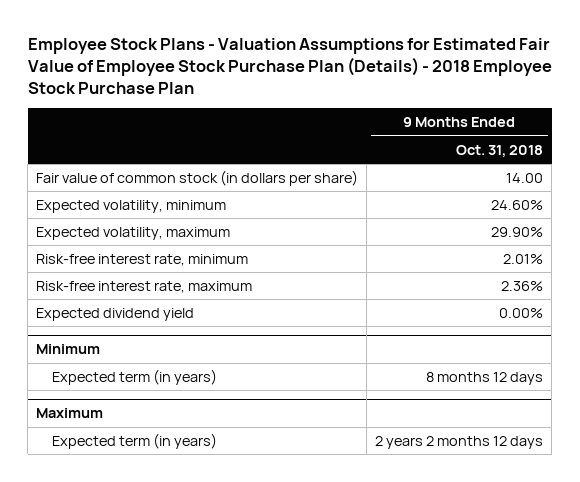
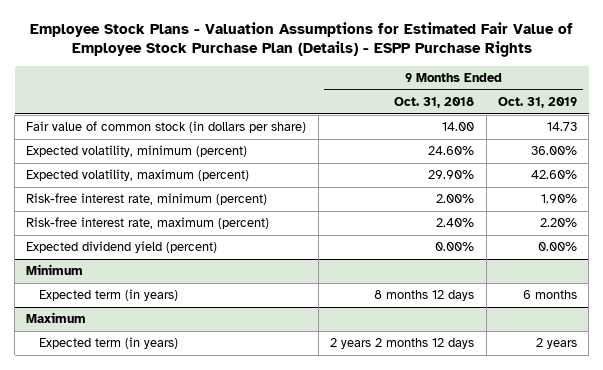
[27,37,552,95] Employee Stock Plans - Valuation Assumptions for Estimated Fair Value of Employee Stock Purchase Plan (Details) - 2018 Employee Stock Purchase Plan -> [29,22,573,58] Employee Stock Plans - Valuation Assumptions for Estimated Fair Value of Employee Stock Purchase Plan (Details) - ESPP Purchase Rights
none -> [497,96,577,108] Oct. 31, 2019
[36,199,227,213] Expected volatility, minimum -> [26,145,248,158] Expected volatility, minimum (percent)
[36,226,231,240] Expected volatility, maximum -> [26,169,250,182] Expected volatility, maximum (percent)
[36,253,249,266] Risk-free interest rate, minimum -> [26,193,268,206] Risk-free interest rate, minimum (percent)
[503,253,544,264] 2.01% -> [436,194,475,204] 2.00%
[36,280,253,293] Risk-free interest rate, maximum -> [26,217,270,230] Risk-free interest rate, maximum (percent)
[501,280,544,291] 2.36% -> [436,218,475,228] 2.40%
[36,307,195,321] Expected dividend yield -> [26,241,218,254] Expected dividend yield (percent)

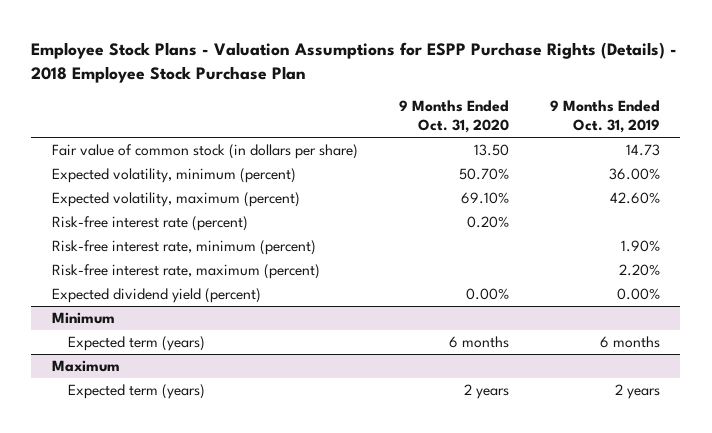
[29,22,573,58] Employee Stock Plans - Valuation Assumptions for Estimated Fair Value of Employee Stock Purchase Plan (Details) - ESPP Purchase Rights -> [31,42,678,84] Employee Stock Plans - Valuation Assumptions for ESPP Purchase Rights (Details) - 2018 Employee Stock Purchase Plan
[394,96,475,108] Oct. 31, 2018 -> none
none -> [398,100,509,134] 9 Months Ended Oct. 31, 2020
none -> [51,215,248,231] Risk-free interest rate (percent)
[38,289,178,302] Expected term (in years) -> [67,335,205,351] Expected term (years)
[38,337,178,350] Expected term (in years) -> [67,383,205,399] Expected term (years)

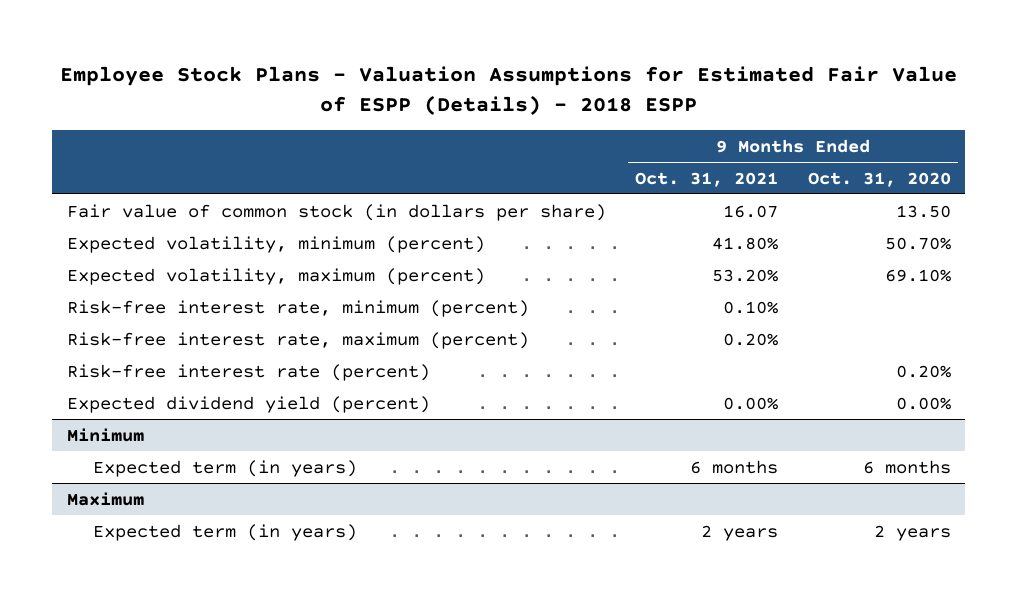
[31,42,678,84] Employee Stock Plans - Valuation Assumptions for ESPP Purchase Rights (Details) - 2018 Employee Stock Purchase Plan -> [59,66,957,116] Employee Stock Plans - Valuation Assumptions for Estimated Fair Value of ESPP (Details) - 2018 ESPP
[549,100,660,134] 9 Months Ended Oct. 31, 2019 -> none
none -> [635,171,779,187] Oct. 31, 2021
[51,215,248,231] Risk-free interest rate (percent) -> [66,363,430,381] Risk-free interest rate (percent)
[67,335,205,351] Expected term (years) -> [92,459,357,477] Expected term (in years)
[67,383,205,399] Expected term (years) -> [92,523,357,541] Expected term (in years)

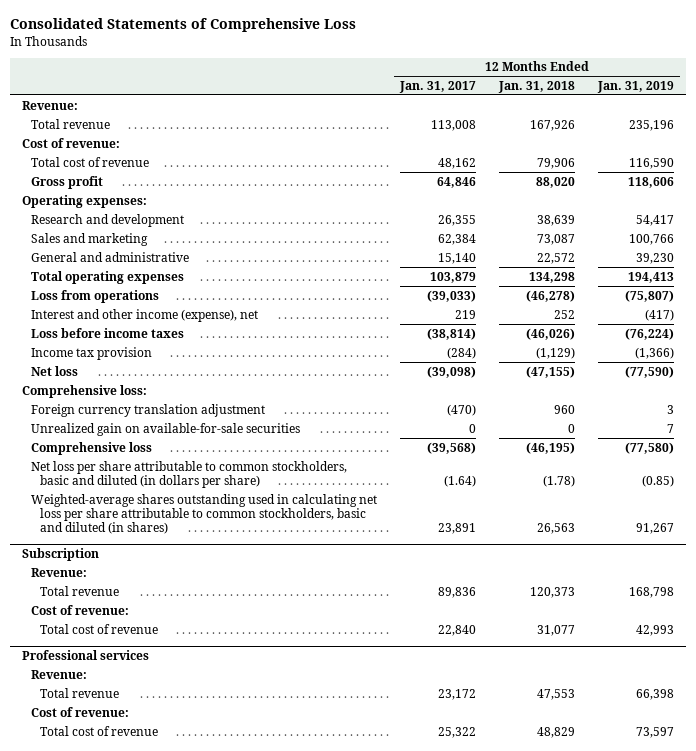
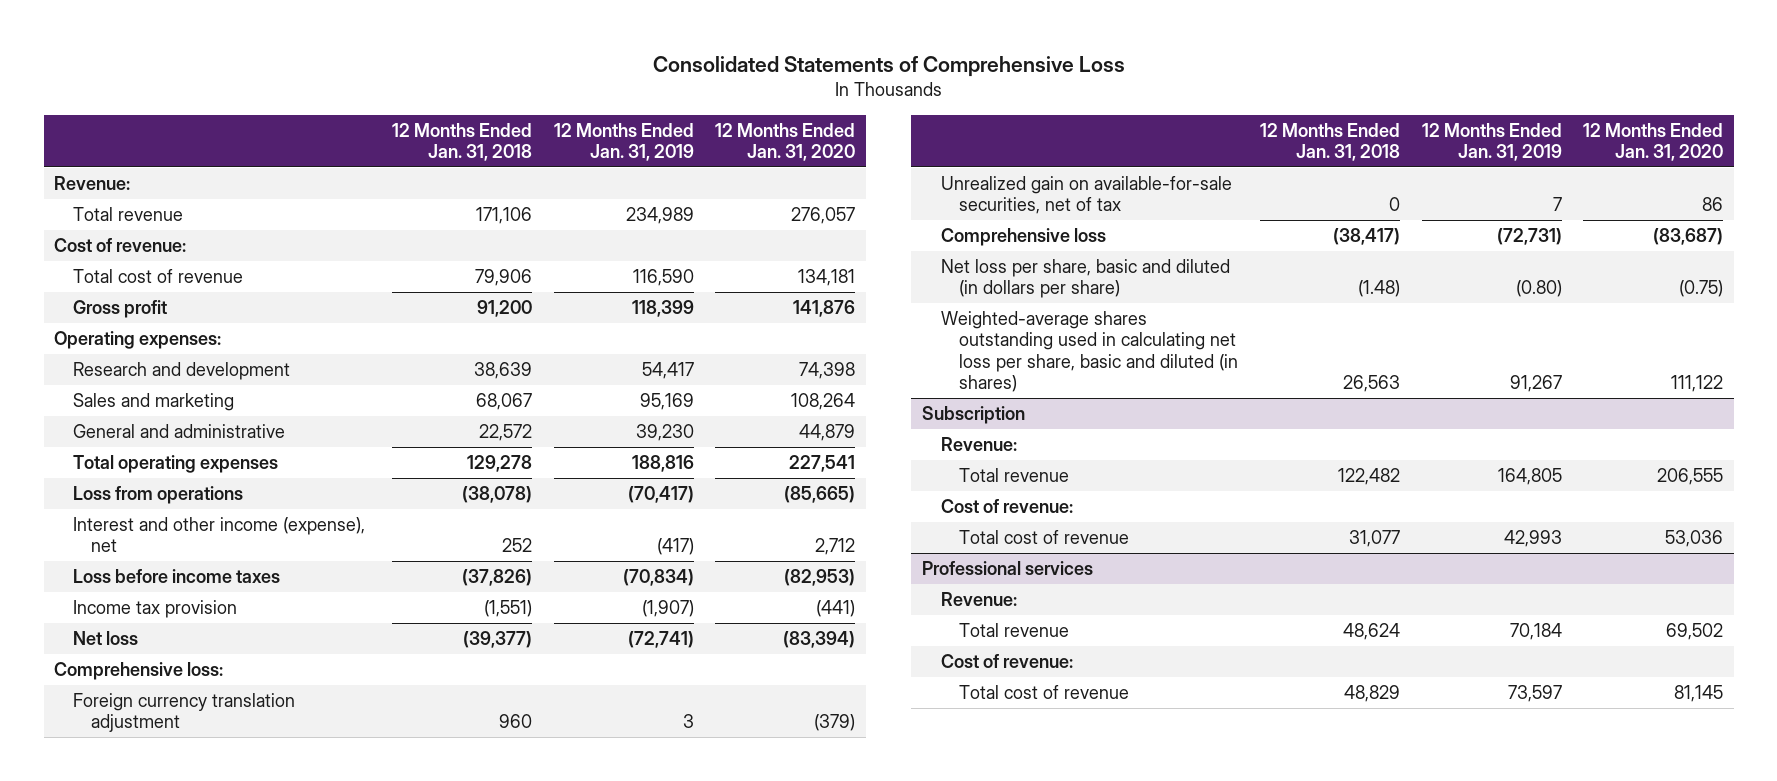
[399,81,477,94] Jan. 31, 2017 -> none
none -> [715,122,856,162] 12 Months Ended Jan. 31, 2020
[530,119,576,131] 167,926 -> [475,207,532,225] 171,106
[629,119,675,131] 235,196 -> [625,207,694,225] 234,989
[536,176,576,188] 88,020 -> [476,300,532,318] 91,200
[628,176,675,188] 118,606 -> [631,300,694,318] 118,399
[537,233,576,245] 73,087 -> [475,393,532,411] 68,067
[629,233,675,245] 100,766 -> [639,393,694,411] 95,169
[529,271,576,283] 134,298 -> [466,455,532,473] 129,278
[628,271,675,283] 194,413 -> [631,455,694,473] 188,816
[526,289,576,302] (46,278) -> [461,486,532,504] (38,078)
[625,289,675,302] (75,807) -> [627,486,694,504] (70,417)
[526,327,576,340] (46,026) -> [461,569,532,587] (37,826)
[625,327,675,340] (76,224) -> [622,569,694,587] (70,834)
[536,346,576,359] (1,129) -> [483,600,532,618] (1,551)
[635,346,675,359] (1,366) -> [641,600,694,618] (1,907)
[526,365,576,378] (47,155) -> [462,631,532,649] (39,377)
[625,365,675,378] (77,590) -> [627,631,694,649] (72,741)
[31,422,301,436] Unrealized gain on available-for-sale securities -> [940,176,1232,215] Unrealized gain on available-for-sale securities, net of tax
[526,441,576,454] (46,195) -> [1332,228,1400,246] (38,417)
[625,441,675,454] (77,580) -> [1496,228,1562,246] (72,731)
[31,460,348,488] Net loss per share attributable to common stockholders, basic and diluted (in dollars per share) -> [940,259,1230,299] Net loss per share, basic and diluted (in dollars per share)
[543,474,576,487] (1.78) -> [1357,280,1400,298] (1.48)
[642,474,675,487] (0.85) -> [1515,280,1562,298] (0.80)
[31,493,378,535] Weighted-average shares outstanding used in calculating net loss per share attributable to common stockholders, basic and diluted (in shares) -> [940,311,1239,393] Weighted-average shares outstanding used in calculating net loss per share, basic and diluted (in shares)
[530,586,576,598] 120,373 -> [1337,468,1400,486] 122,482
[629,586,675,598] 168,798 -> [1497,468,1562,486] 164,805
[537,688,576,700] 47,553 -> [1342,623,1400,641] 48,624
[636,688,675,700] 66,398 -> [1509,623,1562,641] 70,184

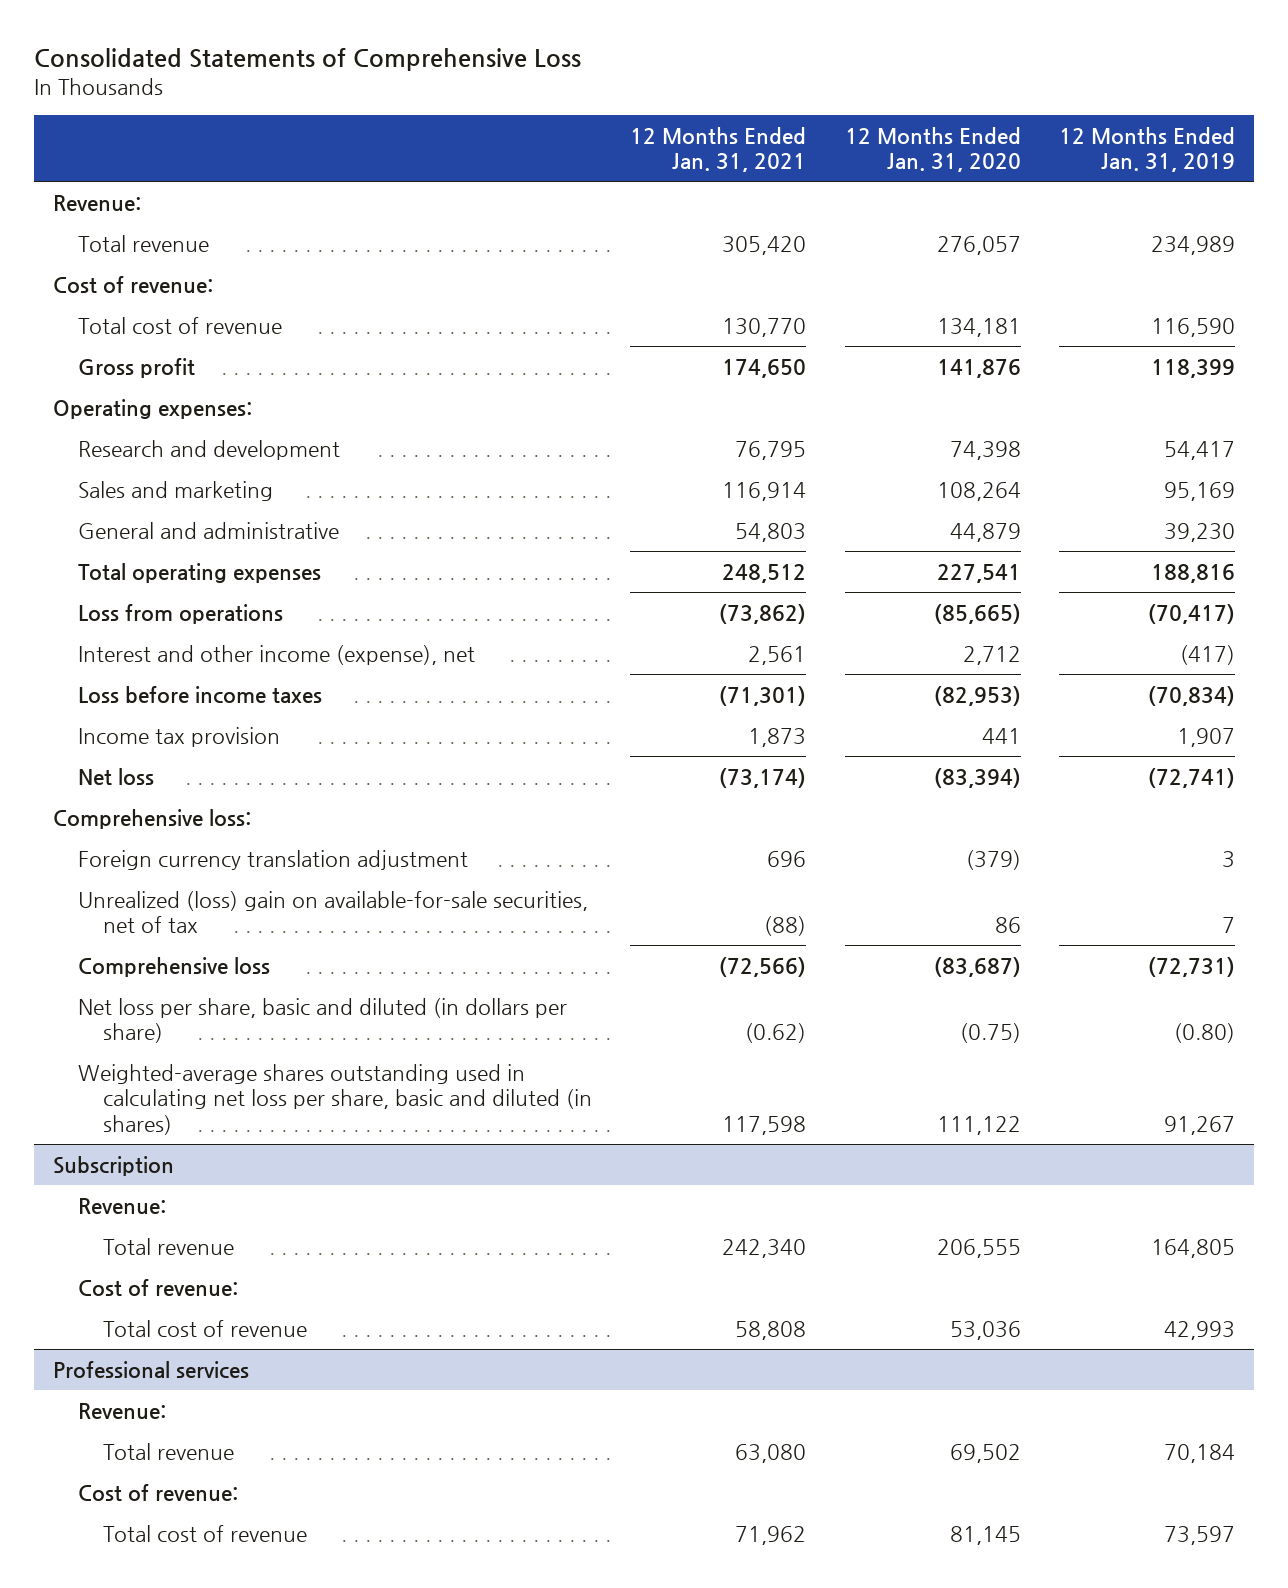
[391,122,532,162] 12 Months Ended Jan. 31, 2018 -> none
none -> [630,126,807,173] 12 Months Ended Jan. 31, 2021
[641,600,694,618] (1,907) -> [1176,727,1235,747] 1,907
[816,600,856,618] (441) -> [981,727,1021,744] 441
[940,176,1232,215] Unrealized gain on available-for-sale securities, net of tax -> [78,890,589,934] Unrealized (loss) gain on available-for-sale securities, net of tax

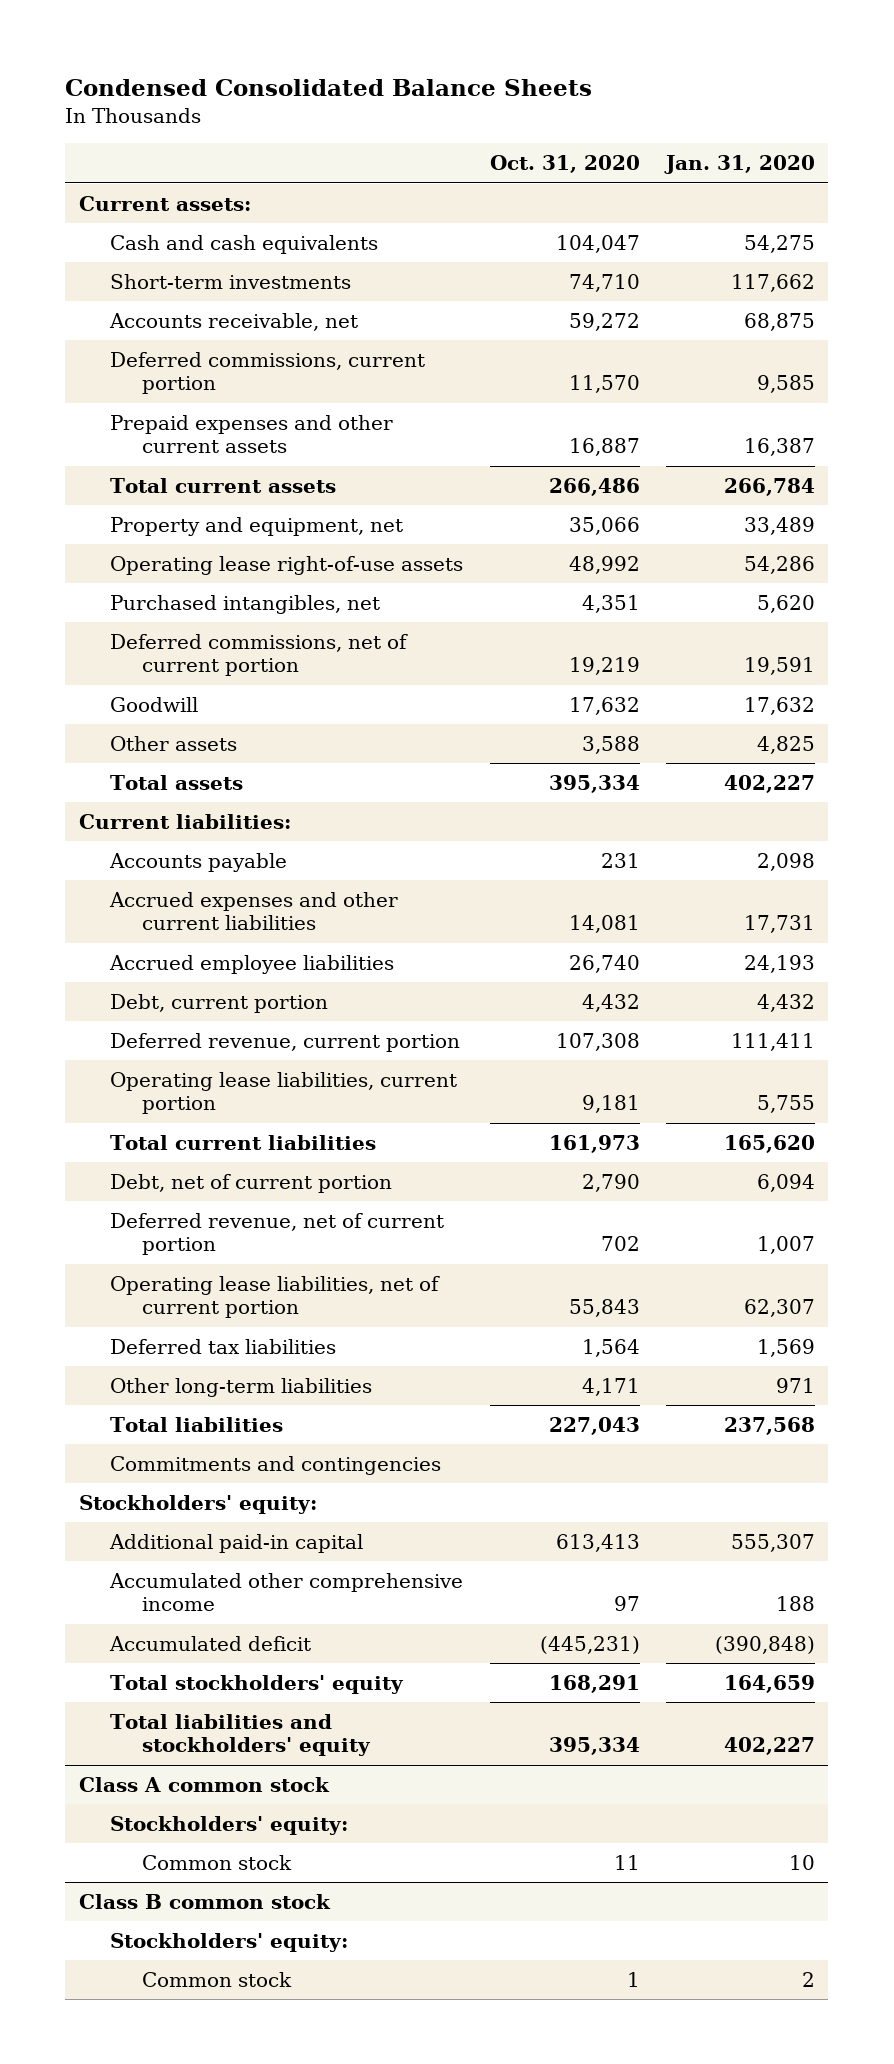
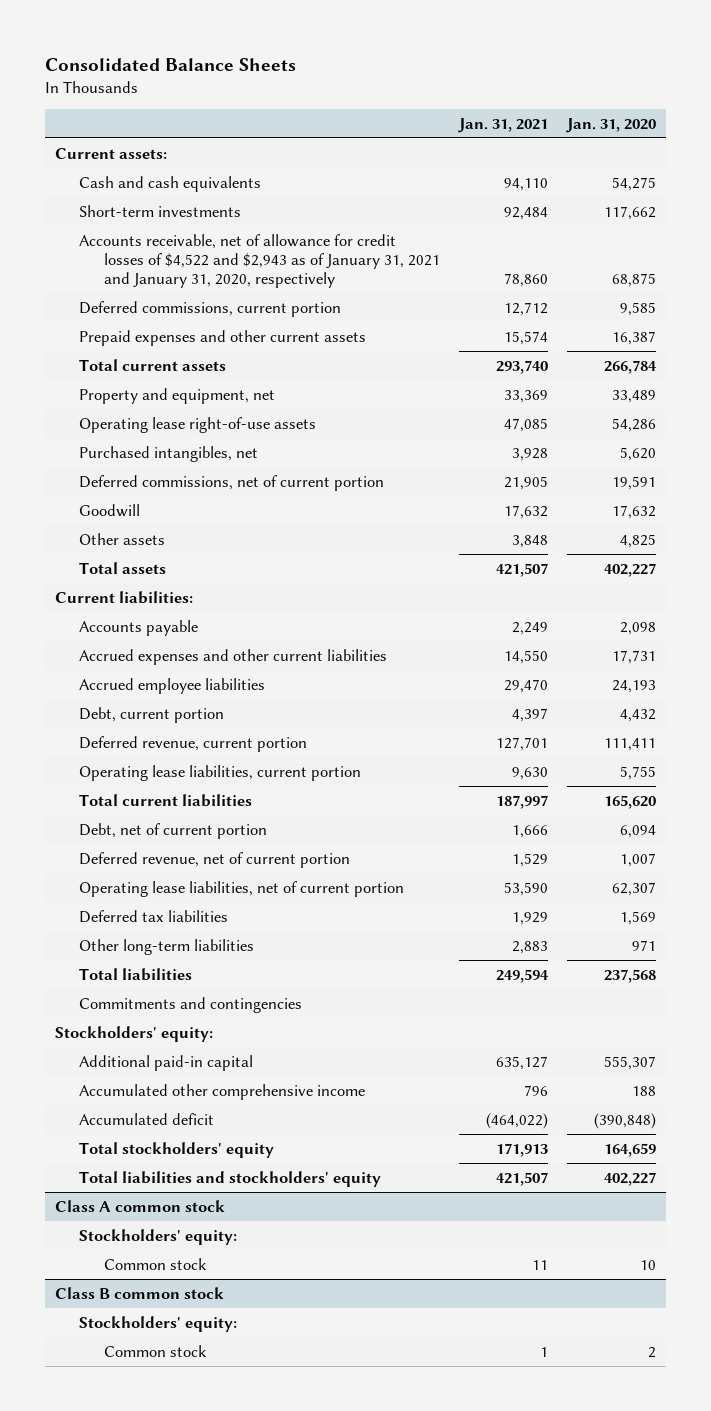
[65,79,593,97] Condensed Consolidated Balance Sheets -> [45,57,297,71] Consolidated Balance Sheets
[489,155,640,174] Oct. 31, 2020 -> none
none -> [458,117,549,133] Jan. 31, 2021
[109,312,359,331] Accounts receivable, net -> [79,233,440,289] Accounts receivable, net of allowance for credit losses of $4,522 and $2,943 as of January 31, 2021 and January 31, 2020, respectively

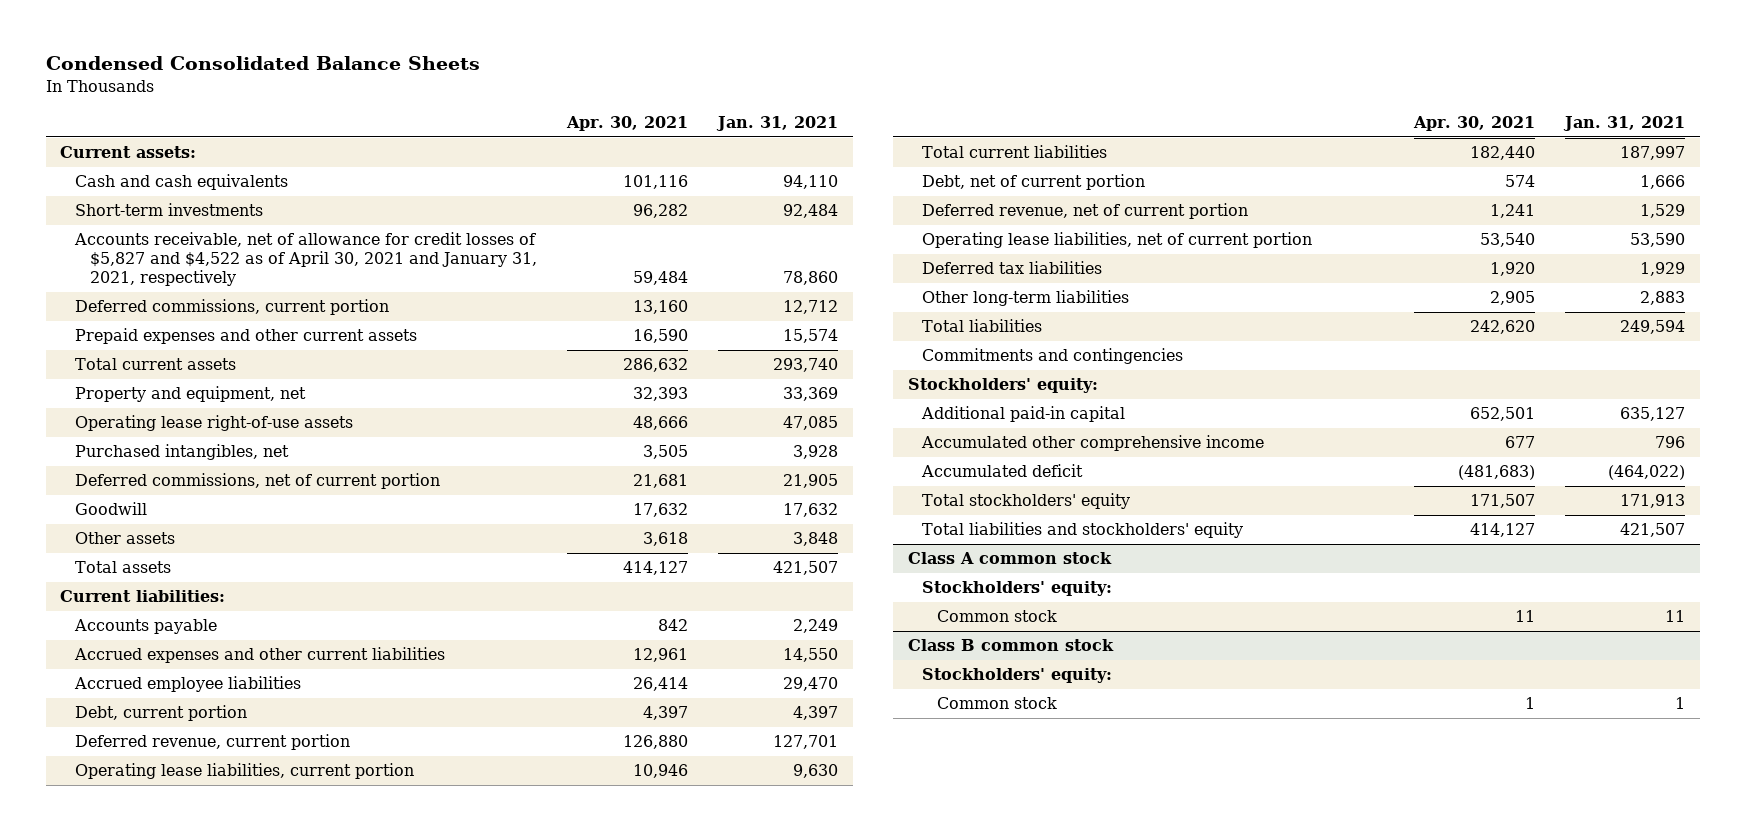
[45,57,297,71] Consolidated Balance Sheets -> [45,56,480,71] Condensed Consolidated Balance Sheets
[566,117,657,133] Jan. 31, 2020 -> none
none -> [565,115,688,131] Apr. 30, 2021
[79,233,440,289] Accounts receivable, net of allowance for credit losses of $4,522 and $2,943 as of January 31, 2021 and January 31, 2020, respectively -> [74,232,538,287] Accounts receivable, net of allowance for credit losses of $5,827 and $4,522 as of April 30, 2021 and January 31, 2021, respectively

